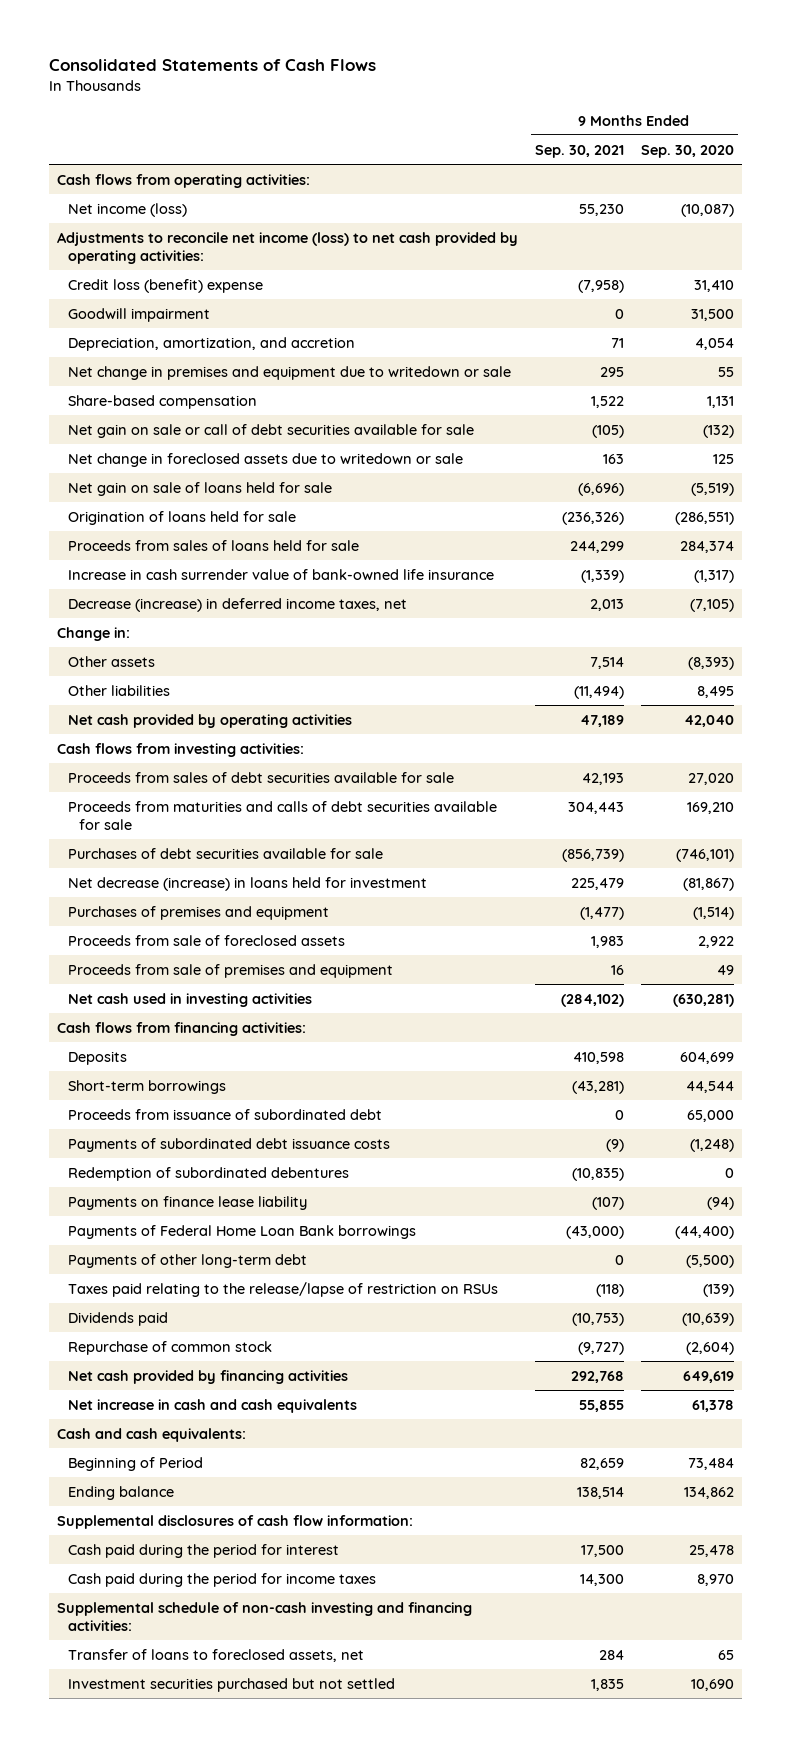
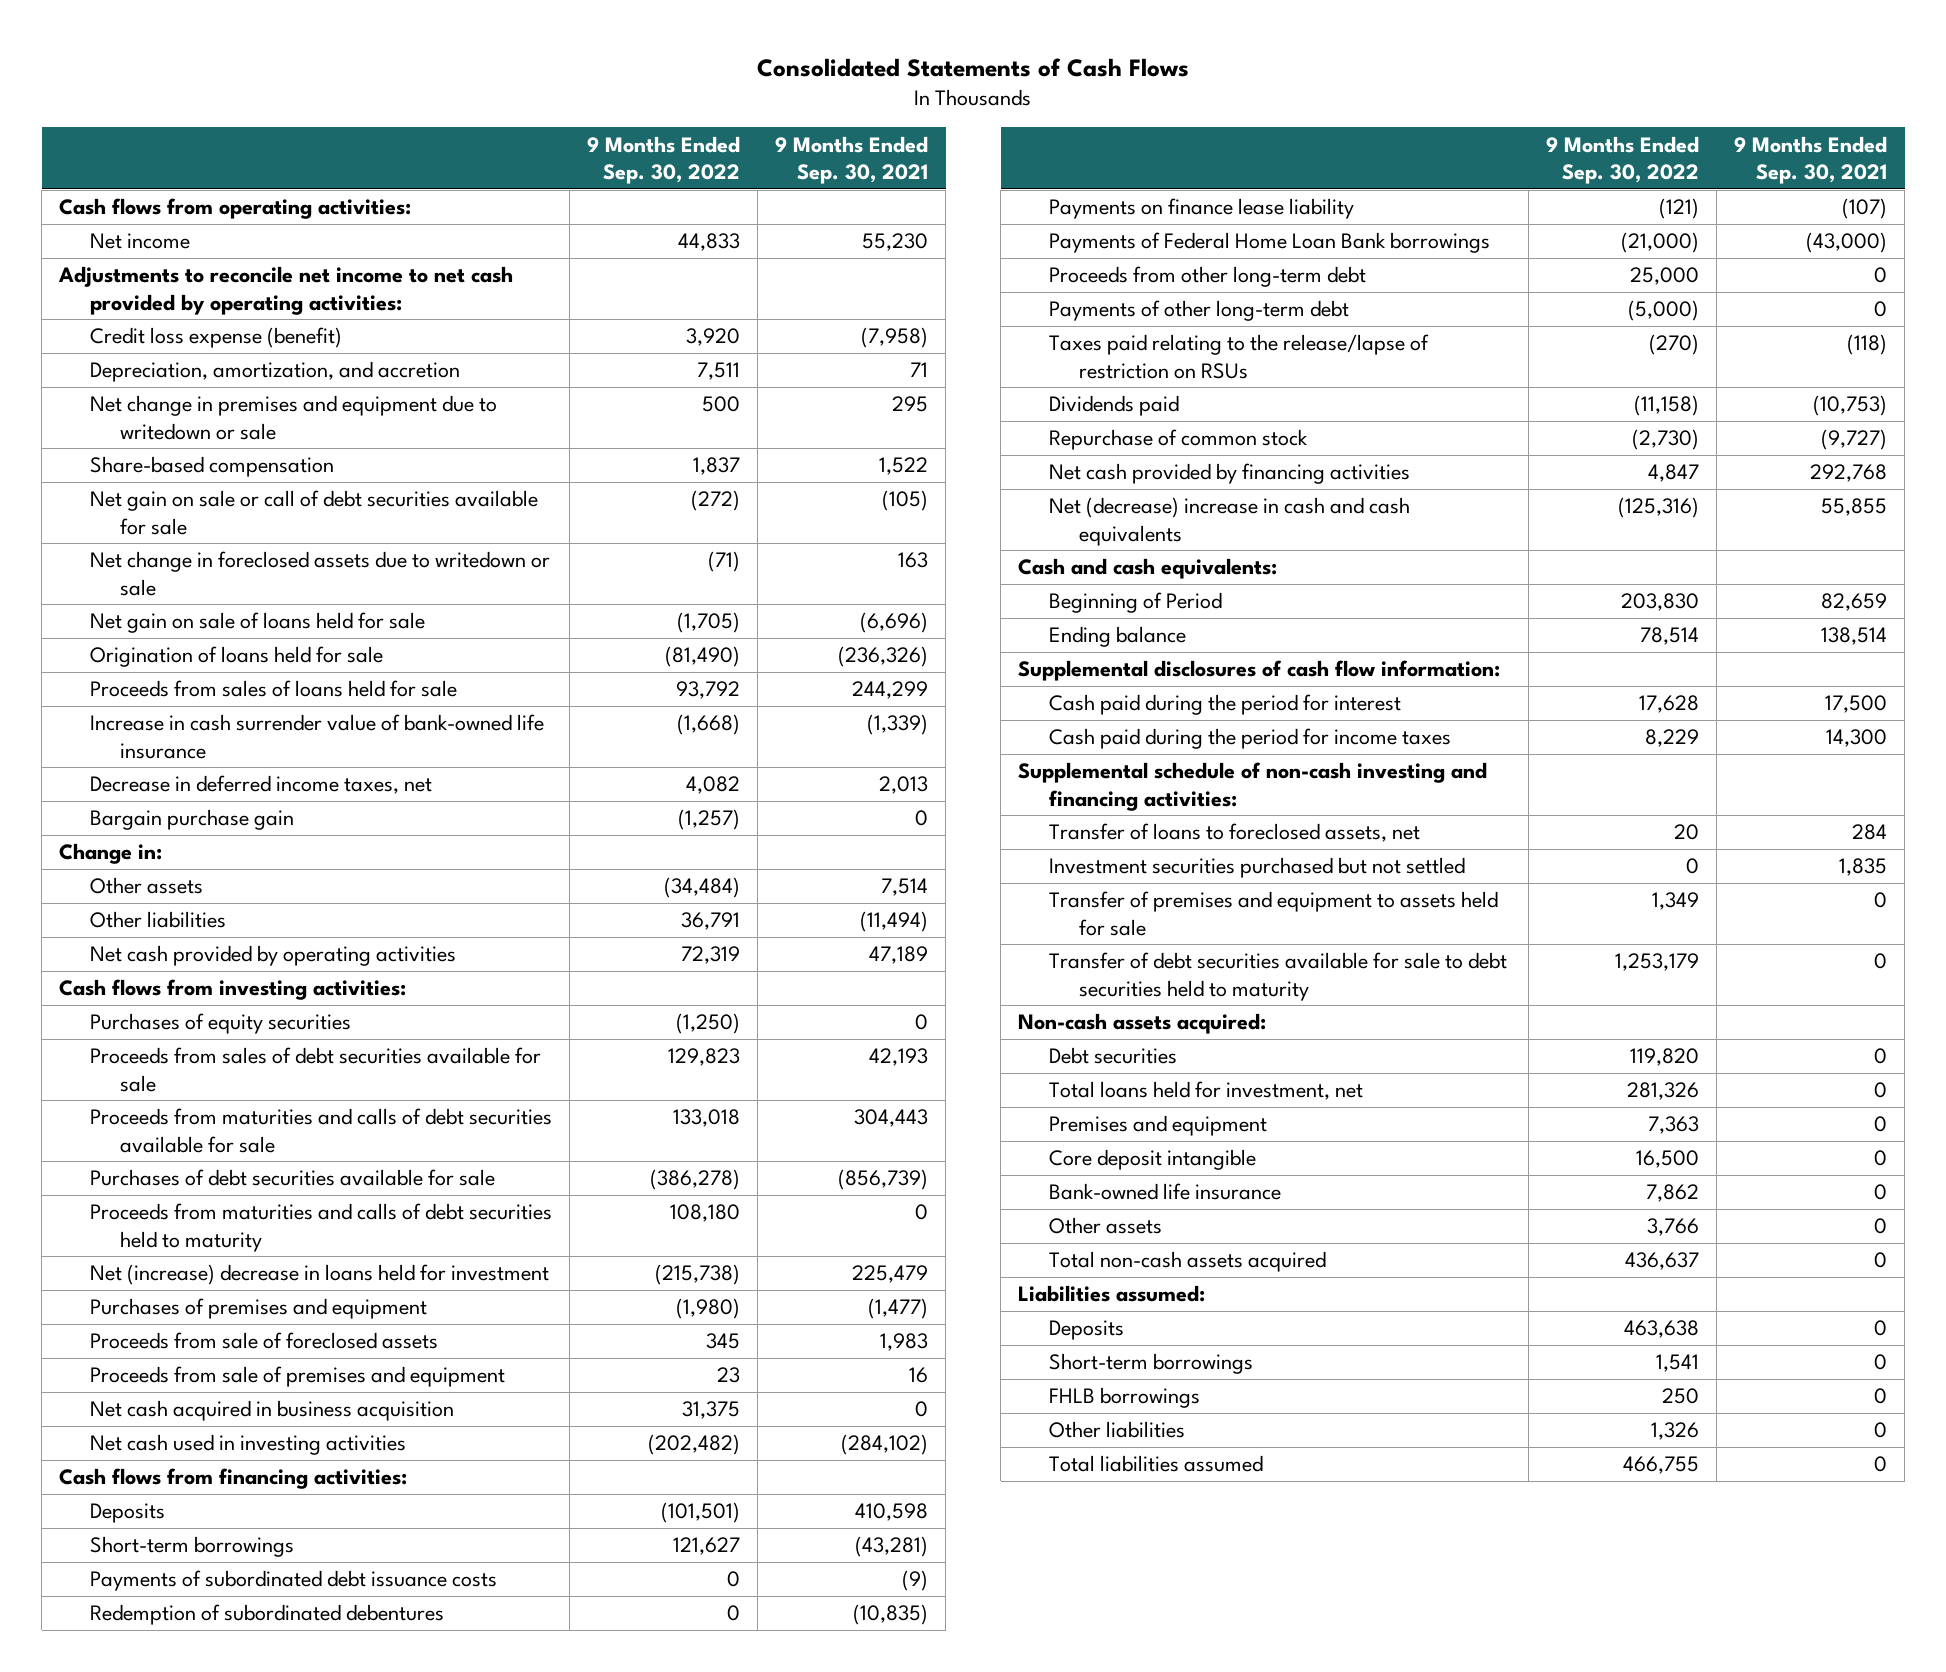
[640,144,734,158] Sep. 30, 2020 -> none
none -> [587,135,741,185] 9 Months Ended Sep. 30, 2022
[68,307,211,322] Goodwill impairment -> none
[68,202,188,217] Net income (loss) -> [89,233,190,250] Net income
[57,231,519,264] Adjustments to reconcile net income (loss) to net cash provided by operating activities: -> [58,266,514,315] Adjustments to reconcile net income to net cash provided by operating activities:
[68,278,264,293] Credit loss (benefit) expense -> [89,327,342,349] Credit loss expense (benefit)
[68,597,408,612] Decrease (increase) in deferred income taxes, net -> [89,775,432,795] Decrease in deferred income taxes, net
none -> [89,809,294,831] Bargain purchase gain
none -> [89,1013,351,1035] Purchases of equity securities
none -> [89,1203,552,1252] Proceeds from maturities and calls of debt securities held to maturity
[68,876,428,891] Net decrease (increase) in loans held for investment -> [89,1264,549,1286] Net (increase) decrease in loans held for investment
none -> [89,1400,454,1422] Net cash acquired in business acquisition
[68,1108,383,1120] Proceeds from issuance of subordinated debt -> none
none -> [1048,266,1366,288] Proceeds from other long-term debt
[68,1398,358,1413] Net increase in cash and cash equivalents -> [1048,497,1410,546] Net (decrease) increase in cash and cash equivalents
none -> [1048,891,1498,936] Transfer of premises and equipment to assets held for sale
none -> [1048,952,1507,1001] Transfer of debt securities available for sale to debt securities held to maturity
none -> [1018,1013,1267,1035] Non-cash assets acquired:
none -> [1048,1047,1177,1065] Debt securities
none -> [1048,1081,1363,1101] Total loans held for investment, net
none -> [1048,1115,1267,1137] Premises and equipment
none -> [1048,1149,1256,1171] Core deposit intangible
none -> [1048,1183,1281,1201] Bank-owned life insurance
none -> [1048,1217,1162,1235] Other assets
none -> [1048,1251,1326,1273] Total non-cash assets acquired
none -> [1018,1285,1206,1303] Liabilities assumed:
none -> [1048,1320,1124,1341] Deposits
none -> [1048,1353,1253,1375] Short-term borrowings
none -> [1048,1387,1200,1409] FHLB borrowings
none -> [1048,1421,1185,1439] Other liabilities
none -> [1048,1455,1263,1473] Total liabilities assumed

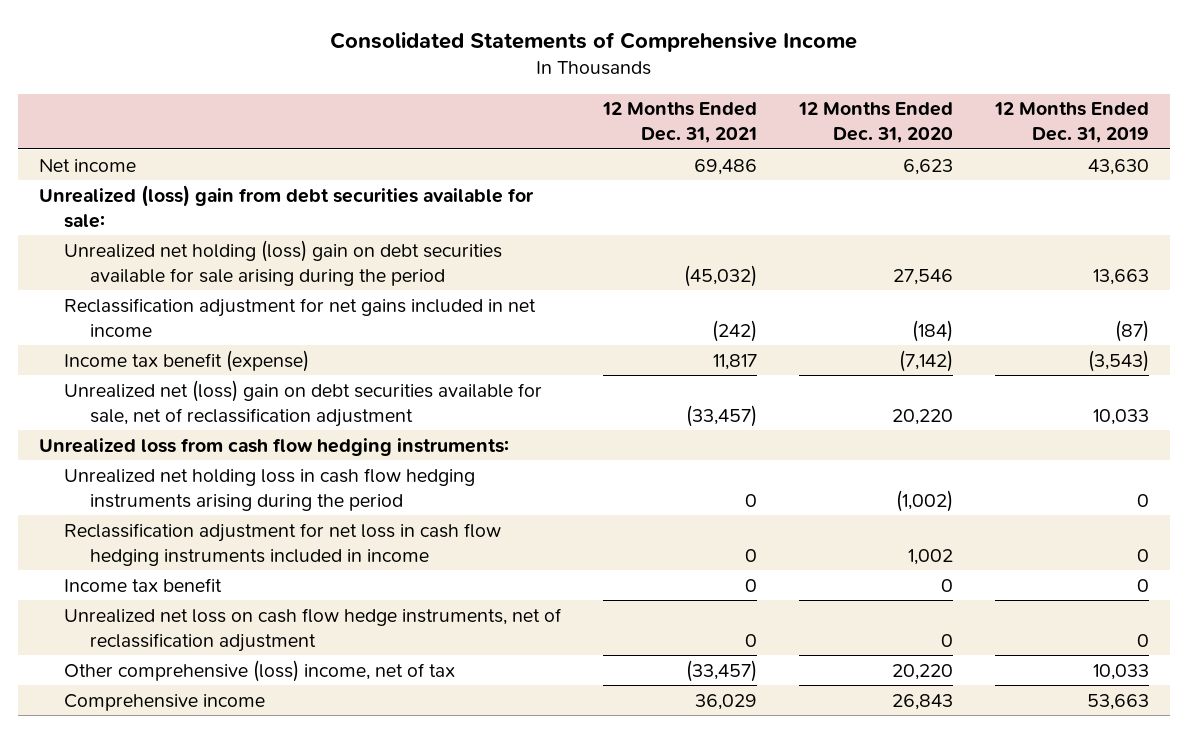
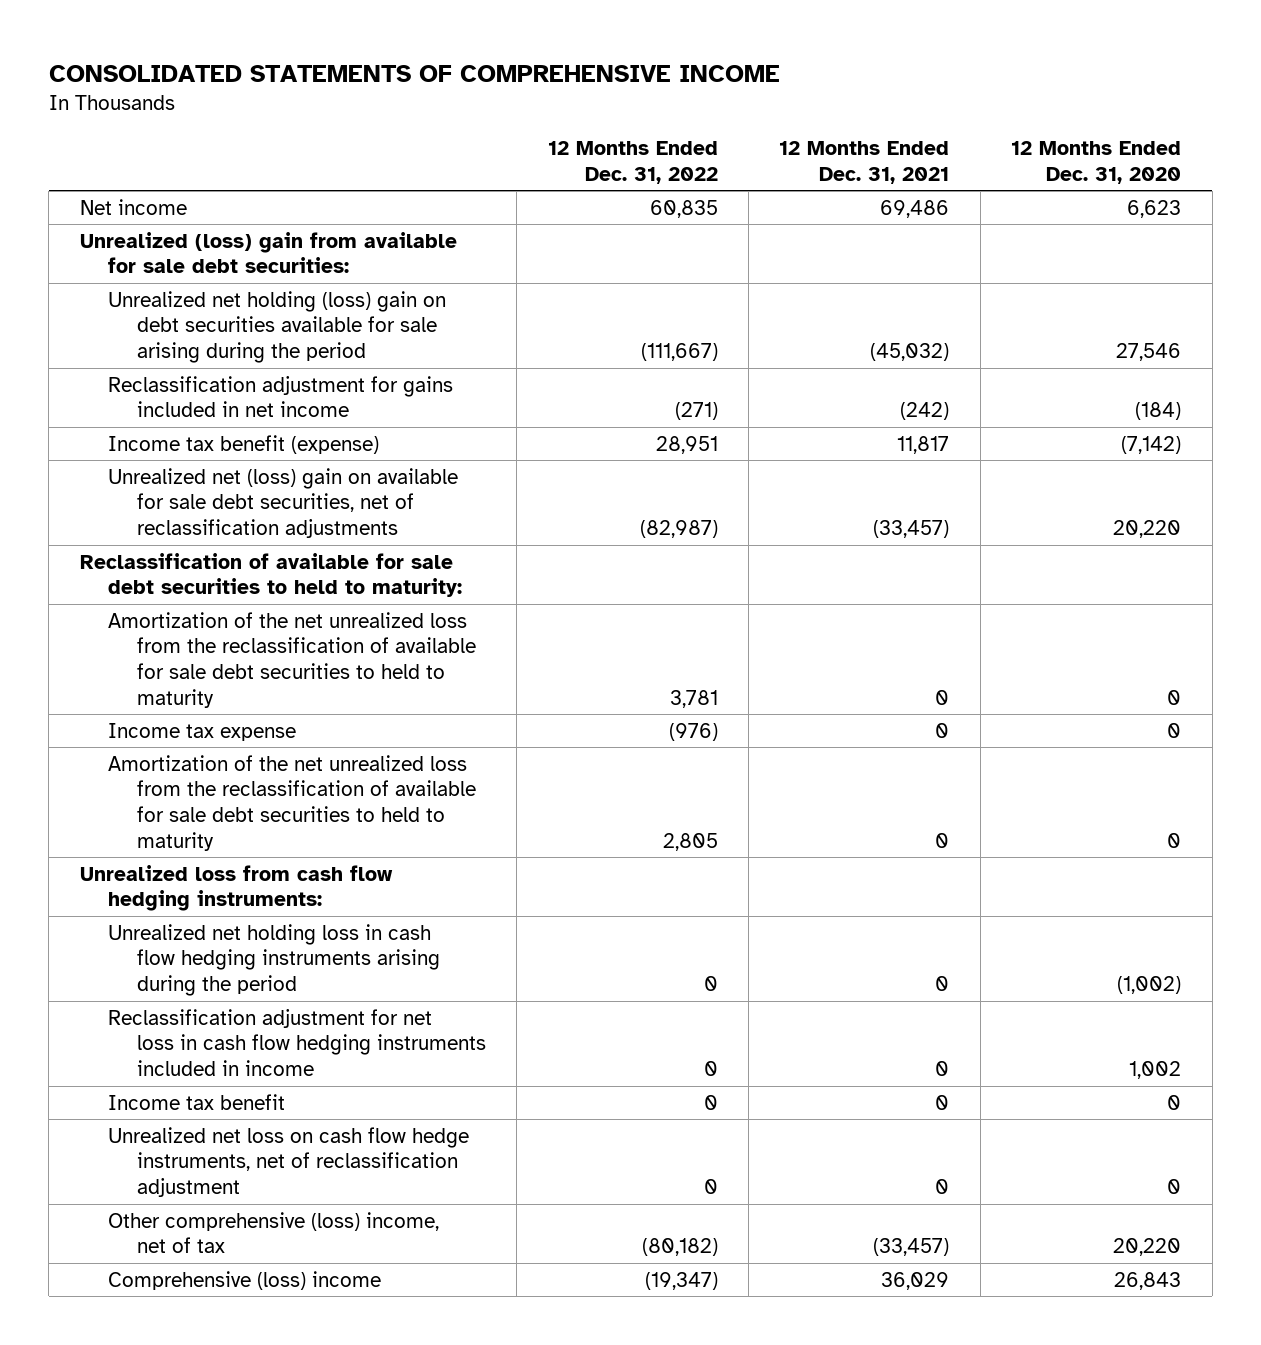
[330,32,858,53] Consolidated Statements of Comprehensive Income -> [48,64,780,82] CONSOLIDATED STATEMENTS OF COMPREHENSIVE INCOME
[994,102,1150,144] 12 Months Ended Dec. 31, 2019 -> none
none -> [547,141,718,184] 12 Months Ended Dec. 31, 2022
[38,184,534,228] Unrealized (loss) gain from debt securities available for sale: -> [79,231,457,274] Unrealized (loss) gain from available for sale debt securities:
[64,297,537,337] Reclassification adjustment for net gains included in net income -> [108,375,454,418] Reclassification adjustment for gains included in net income
[64,379,543,427] Unrealized net (loss) gain on debt securities available for sale, net of reclassification adjustment -> [108,467,459,539] Unrealized net (loss) gain on available for sale debt securities, net of reclassification adjustments
none -> [79,552,463,598] Reclassification of available for sale debt securities to held to maturity:
none -> [108,611,476,708] Amortization of the net unrealized loss from the reclassification of available for sale debt securities to held to maturity
none -> [108,722,297,741] Income tax expense
none -> [108,754,476,851] Amortization of the net unrealized loss from the reclassification of available for sale debt securities to held to maturity
[64,693,266,711] Comprehensive income -> [108,1270,382,1290] Comprehensive (loss) income

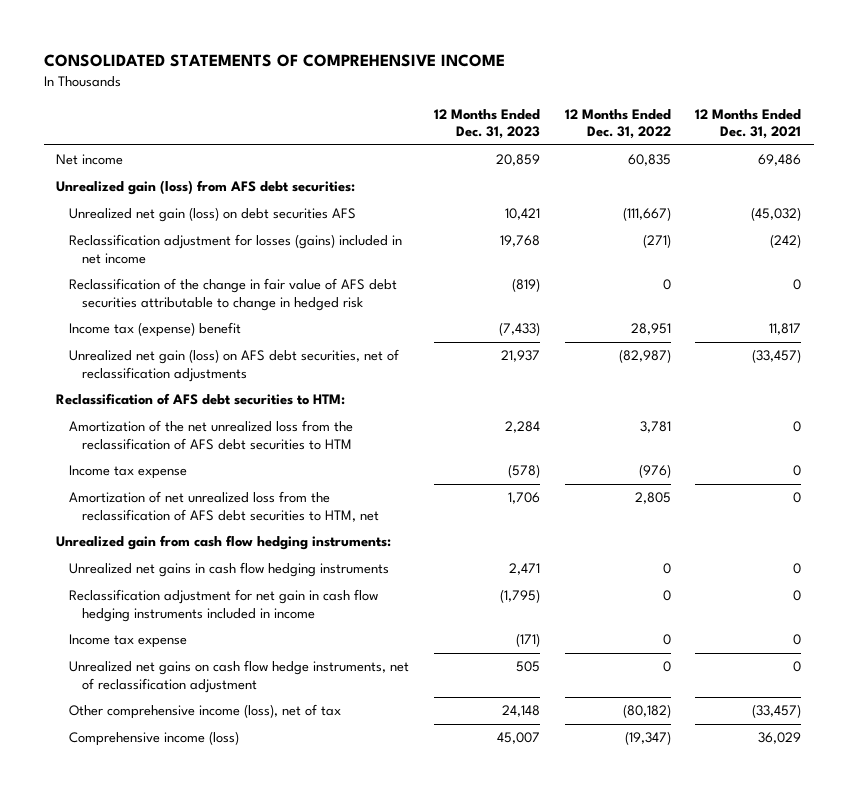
[1011,141,1182,184] 12 Months Ended Dec. 31, 2020 -> none
none -> [433,109,540,140] 12 Months Ended Dec. 31, 2023
[79,231,457,274] Unrealized (loss) gain from available for sale debt securities: -> [55,180,355,196] Unrealized gain (loss) from AFS debt securities:
[108,290,447,364] Unrealized net holding (loss) gain on debt securities available for sale arising during the period -> [68,207,356,223] Unrealized net gain (loss) on debt securities AFS
[108,375,454,418] Reclassification adjustment for gains included in net income -> [68,234,402,264] Reclassification adjustment for losses (gains) included in net income
none -> [68,278,397,311] Reclassification of the change in fair value of AFS debt securities attributable to change in hedged risk
[108,434,380,454] Income tax benefit (expense) -> [68,322,241,338] Income tax (expense) benefit
[108,467,459,539] Unrealized net (loss) gain on available for sale debt securities, net of reclassification adjustments -> [68,349,399,382] Unrealized net gain (loss) on AFS debt securities, net of reclassification adjustments
[79,552,463,598] Reclassification of available for sale debt securities to held to maturity: -> [55,393,345,406] Reclassification of AFS debt securities to HTM:
[108,611,476,708] Amortization of the net unrealized loss from the reclassification of available for sale debt securities to held to maturity -> [68,420,353,450] Amortization of the net unrealized loss from the reclassification of AFS debt securities to HTM
[108,754,476,851] Amortization of the net unrealized loss from the reclassification of available for sale debt securities to held to maturity -> [68,491,379,522] Amortization of net unrealized loss from the reclassification of AFS debt securities to HTM, net
[79,864,393,912] Unrealized loss from cash flow hedging instruments: -> [55,535,391,551] Unrealized gain from cash flow hedging instruments:
[108,923,440,997] Unrealized net holding loss in cash flow hedging instruments arising during the period -> [68,562,389,578] Unrealized net gains in cash flow hedging instruments
[108,1008,486,1077] Reclassification adjustment for net loss in cash flow hedging instruments included in income -> [68,589,378,622] Reclassification adjustment for net gain in cash flow hedging instruments included in income
[108,1093,286,1110] Income tax benefit -> [68,634,187,649] Income tax expense
[108,1126,470,1198] Unrealized net loss on cash flow hedge instruments, net of reclassification adjustment -> [68,660,409,693] Unrealized net gains on cash flow hedge instruments, net of reclassification adjustment
[108,1211,440,1254] Other comprehensive (loss) income, net of tax -> [68,704,341,720] Other comprehensive income (loss), net of tax
[108,1270,382,1290] Comprehensive (loss) income -> [68,731,239,747] Comprehensive income (loss)

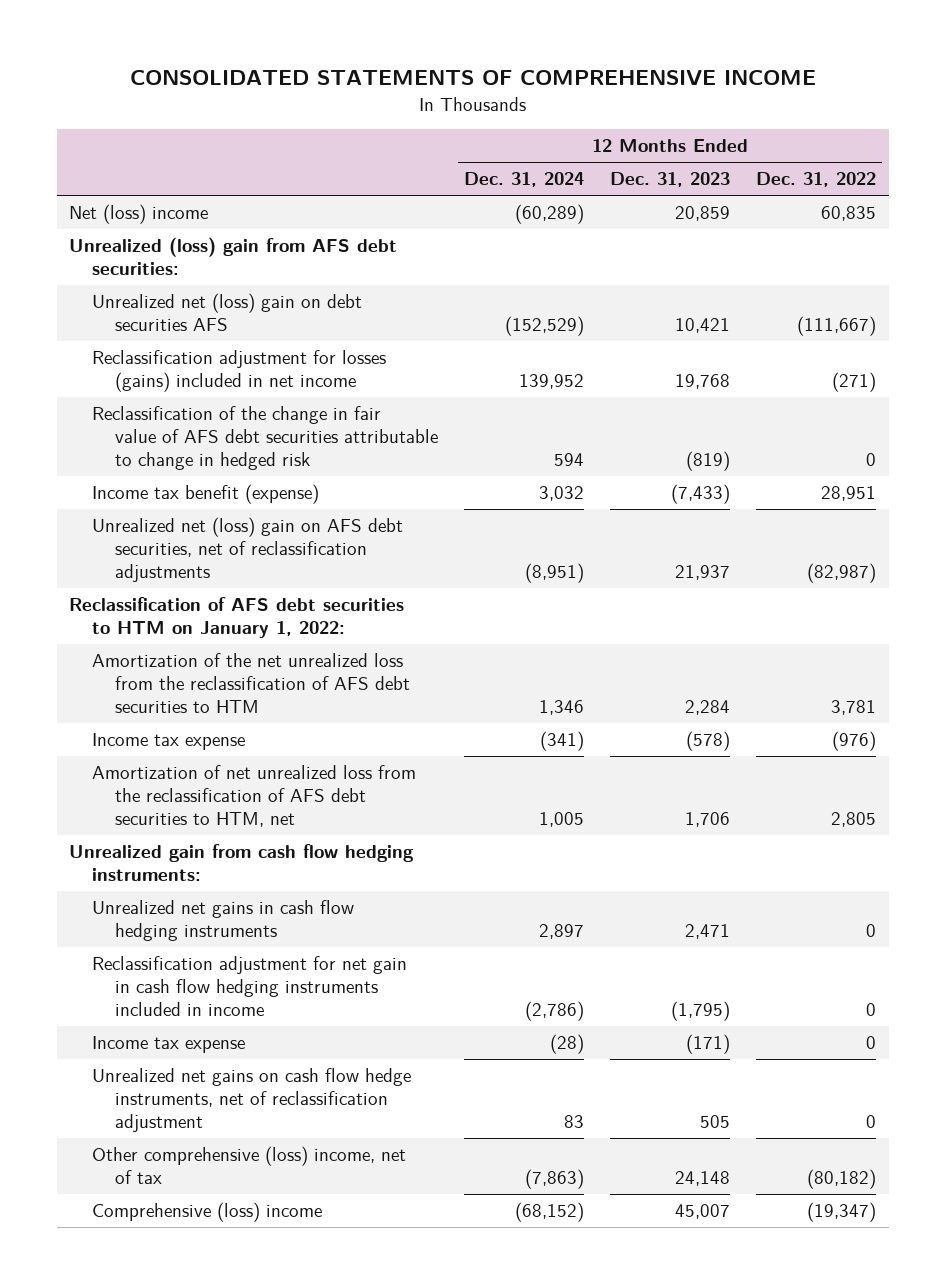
[695,109,802,140] 12 Months Ended Dec. 31, 2021 -> none
none -> [464,172,585,188] Dec. 31, 2024
[55,154,123,166] Net income -> [69,204,209,225] Net (loss) income
[55,180,355,196] Unrealized gain (loss) from AFS debt securities: -> [69,237,398,276] Unrealized (loss) gain from AFS debt securities:
[68,207,356,223] Unrealized net gain (loss) on debt securities AFS -> [92,293,363,332] Unrealized net (loss) gain on debt securities AFS
[68,322,241,338] Income tax (expense) benefit -> [92,484,320,505] Income tax benefit (expense)
[68,349,399,382] Unrealized net gain (loss) on AFS debt securities, net of reclassification adjustments -> [92,517,404,583] Unrealized net (loss) gain on AFS debt securities, net of reclassification adjustments
[55,393,345,406] Reclassification of AFS debt securities to HTM: -> [69,597,405,639] Reclassification of AFS debt securities to HTM on January 1, 2022:
[68,704,341,720] Other comprehensive income (loss), net of tax -> [92,1146,407,1185] Other comprehensive (loss) income, net of tax
[68,731,239,747] Comprehensive income (loss) -> [92,1202,323,1223] Comprehensive (loss) income

